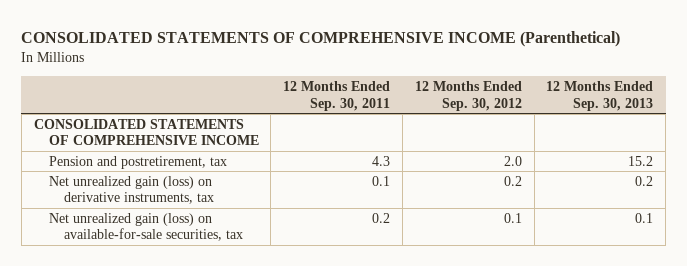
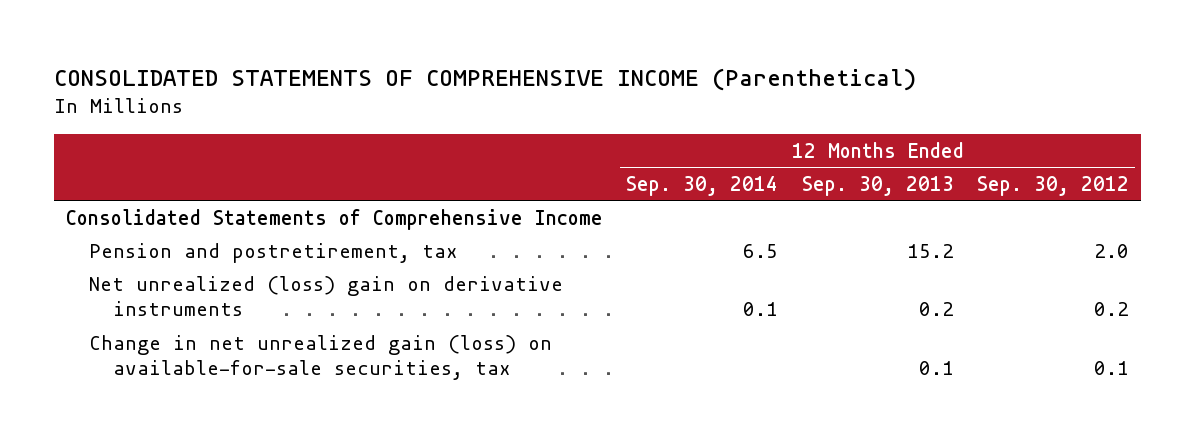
[283,81,391,111] 12 Months Ended Sep. 30, 2011 -> none
none -> [626,175,779,196] Sep. 30, 2014
[33,118,259,146] CONSOLIDATED STATEMENTS OF COMPREHENSIVE INCOME -> [65,208,603,230] Consolidated Statements of Comprehensive Income
[48,175,214,205] Net unrealized gain (loss) on derivative instruments, tax -> [89,275,564,317] Net unrealized (loss) gain on derivative instruments
[48,212,243,242] Net unrealized gain (loss) on available-for-sale securities, tax -> [89,334,553,381] Change in net unrealized gain (loss) on available-for-sale securities, tax

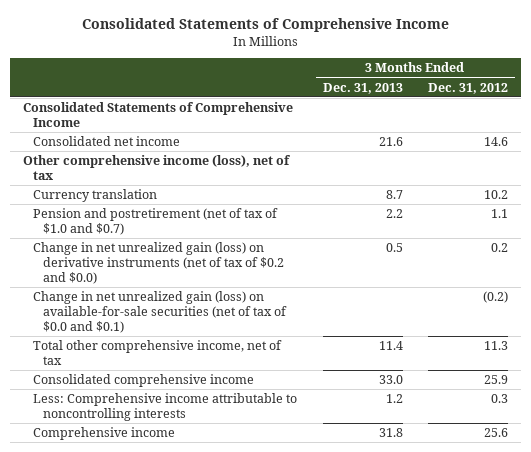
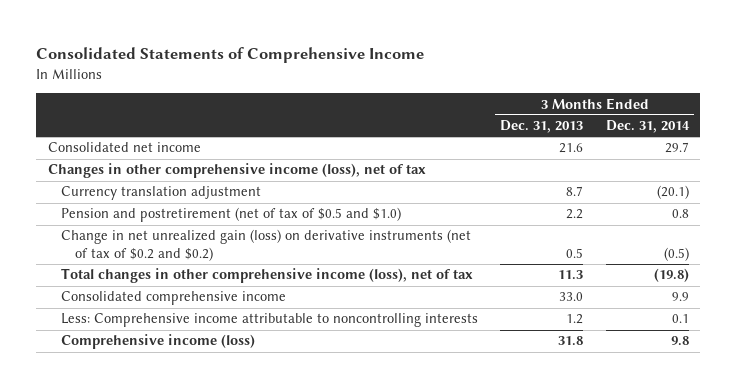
[428,82,509,94] Dec. 31, 2012 -> none
none -> [605,120,690,134] Dec. 31, 2014
[22,102,293,127] Consolidated Statements of Comprehensive Income -> none
[32,291,287,333] Change in net unrealized gain (loss) on available-for-sale securities (net of tax of $0.0 and $0.1) -> none
[22,155,291,180] Other comprehensive income (loss), net of tax -> [47,163,426,179] Changes in other comprehensive income (loss), net of tax
[32,189,157,203] Currency translation -> [61,186,262,201] Currency translation adjustment
[32,208,278,235] Pension and postretirement (net of tax of $1.0 and $0.7) -> [61,207,402,223] Pension and postretirement (net of tax of $0.5 and $1.0)
[32,242,284,284] Change in net unrealized gain (loss) on derivative instruments (net of tax of $0.2 and $0.0) -> [61,229,472,262] Change in net unrealized gain (loss) on derivative instruments (net of tax of $0.2 and $0.2)
[32,340,282,365] Total other comprehensive income, net of tax -> [61,268,474,284] Total changes in other comprehensive income (loss), net of tax
[378,341,403,351] 11.4 -> [558,270,584,281] 11.3
[32,427,175,441] Comprehensive income -> [61,334,256,350] Comprehensive income (loss)

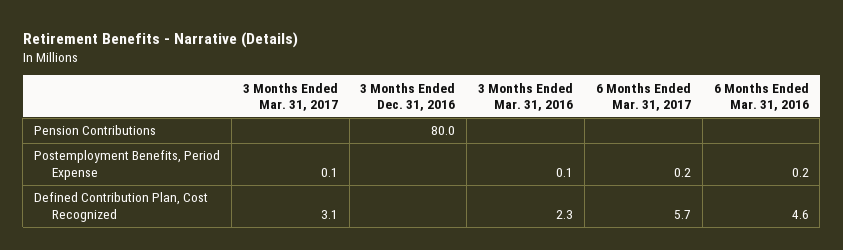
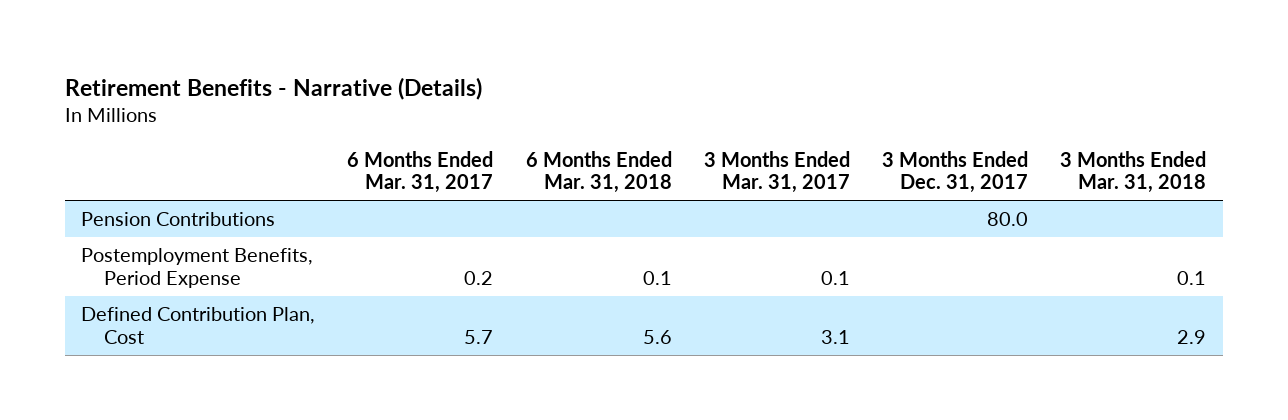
[360,82,456,112] 3 Months Ended Dec. 31, 2016 -> none
[478,82,574,112] 3 Months Ended Mar. 31, 2016 -> none
[713,82,809,112] 6 Months Ended Mar. 31, 2016 -> none
none -> [525,150,672,194] 6 Months Ended Mar. 31, 2018
none -> [882,150,1029,194] 3 Months Ended Dec. 31, 2017
none -> [1060,150,1207,194] 3 Months Ended Mar. 31, 2018
[34,192,209,222] Defined Contribution Plan, Cost Recognized -> [81,307,316,344] Defined Contribution Plan, Cost

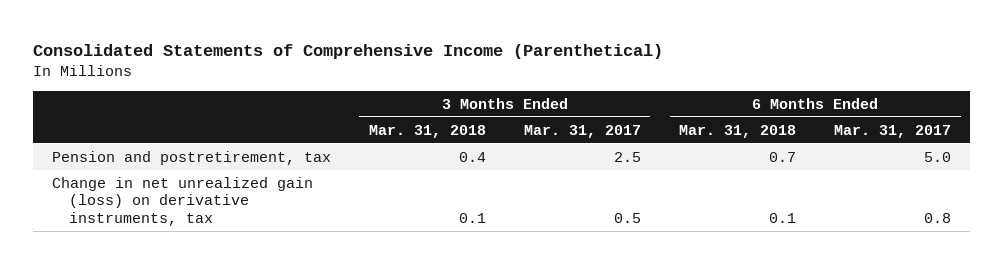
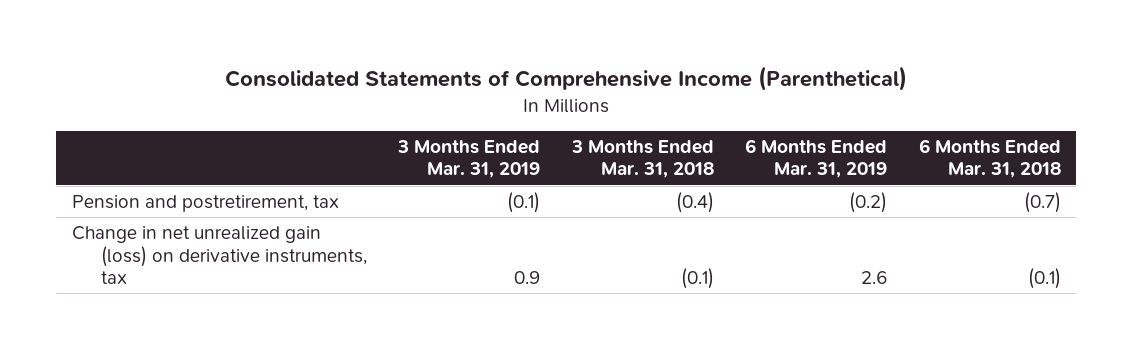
[523,124,641,138] Mar. 31, 2017 -> none
[834,124,952,138] Mar. 31, 2017 -> none
none -> [397,139,541,179] 3 Months Ended Mar. 31, 2019
none -> [745,138,888,179] 6 Months Ended Mar. 31, 2019
[458,151,486,162] 0.4 -> [675,192,714,214] (0.4)
[769,151,797,162] 0.7 -> [1023,192,1061,214] (0.7)
[458,212,486,223] 0.1 -> [680,268,714,290] (0.1)
[769,212,797,223] 0.1 -> [1027,268,1061,290] (0.1)

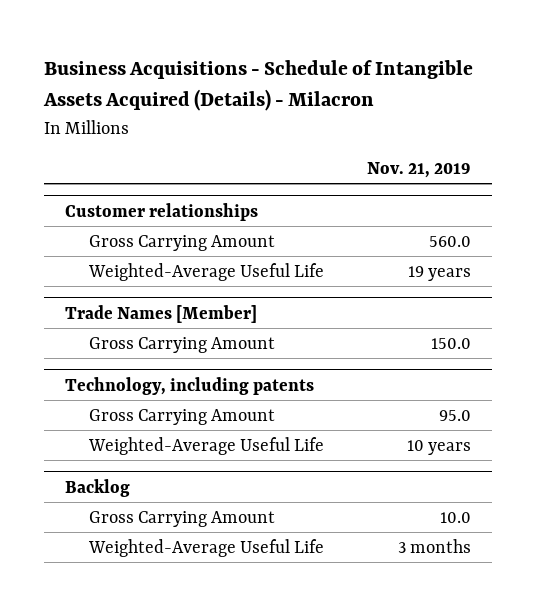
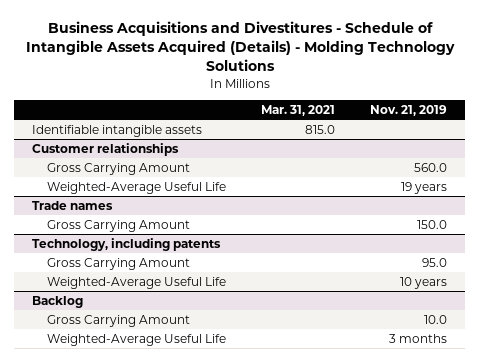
[42,60,473,112] Business Acquisitions - Schedule of Intangible Assets Acquired (Details) - Milacron -> [25,21,455,72] Business Acquisitions and Divestitures - Schedule of Intangible Assets Acquired (Details) - Molding Technology Solutions
none -> [261,105,336,117] Mar. 31, 2021
none -> [32,124,203,137] Identifiable intangible assets
[65,304,258,323] Trade Names [Member] -> [32,200,114,210] Trade names

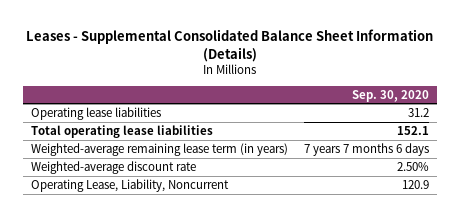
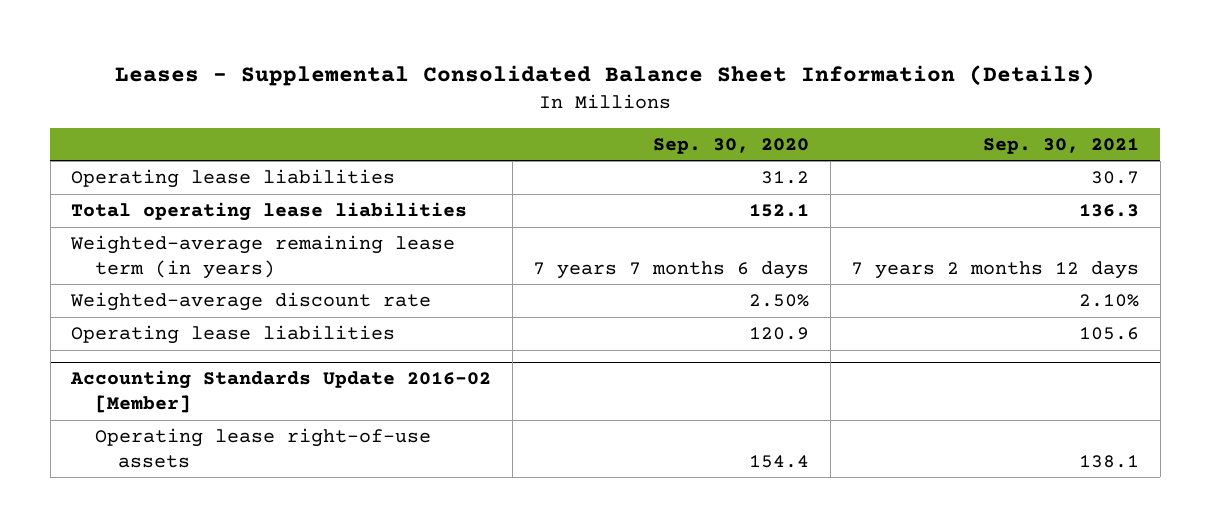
none -> [983,137,1140,154] Sep. 30, 2021
[30,179,229,193] Operating Lease, Liability, Noncurrent -> [71,325,396,345] Operating lease liabilities
none -> [70,370,492,414] Accounting Standards Update 2016-02 [Member]
none -> [94,428,431,468] Operating lease right-of-use assets

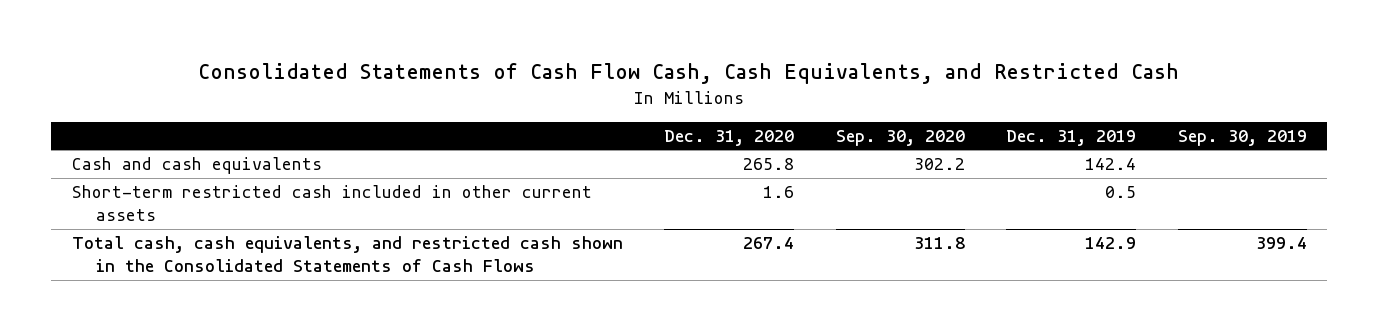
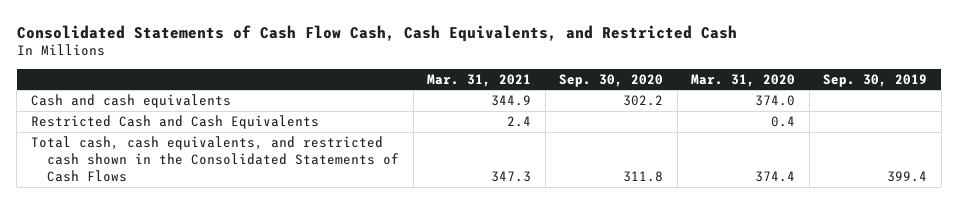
[664,129,795,146] Dec. 31, 2020 -> none
[1006,129,1137,146] Dec. 31, 2019 -> none
none -> [427,73,532,87] Mar. 31, 2021
none -> [691,73,796,87] Mar. 31, 2020
[71,185,592,222] Short-term restricted cash included in other current assets -> [30,114,319,129] Restricted Cash and Cash Equivalents

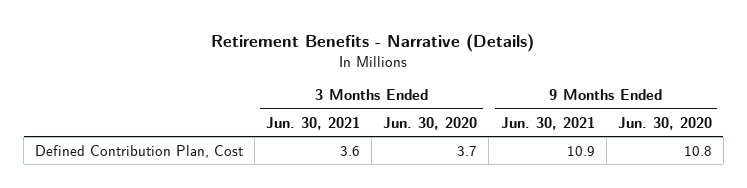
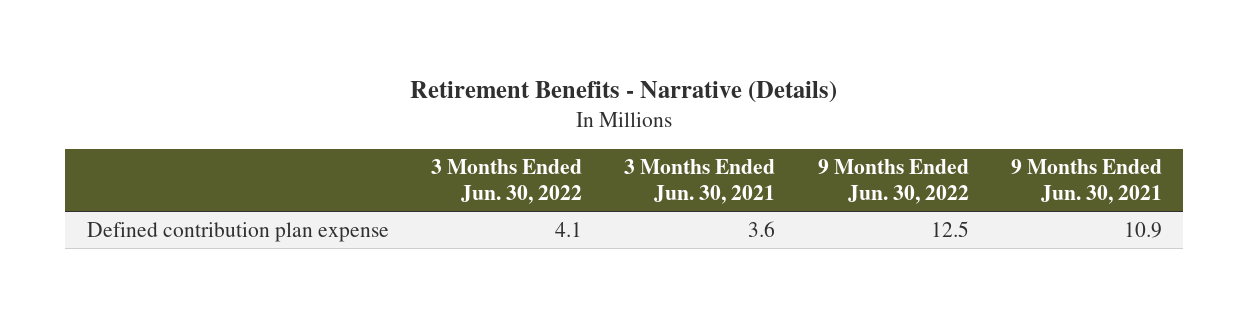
[383,116,478,130] Jun. 30, 2020 -> none
[617,116,712,130] Jun. 30, 2020 -> none
none -> [430,158,582,205] 3 Months Ended Jun. 30, 2022
none -> [817,158,969,205] 9 Months Ended Jun. 30, 2022
[35,144,244,158] Defined Contribution Plan, Cost -> [86,222,389,243] Defined contribution plan expense

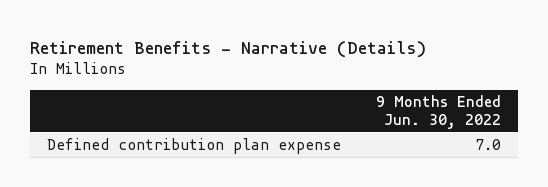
[430,158,582,205] 3 Months Ended Jun. 30, 2022 -> none
[624,158,776,205] 3 Months Ended Jun. 30, 2021 -> none
[1010,158,1162,205] 9 Months Ended Jun. 30, 2021 -> none
[930,221,969,238] 12.5 -> [475,139,502,151] 7.0

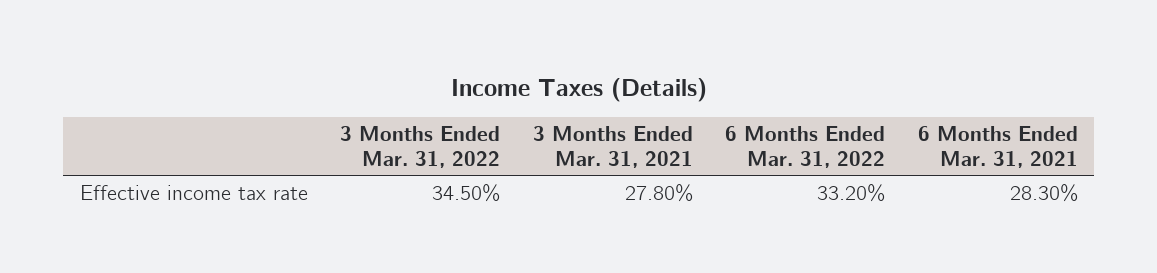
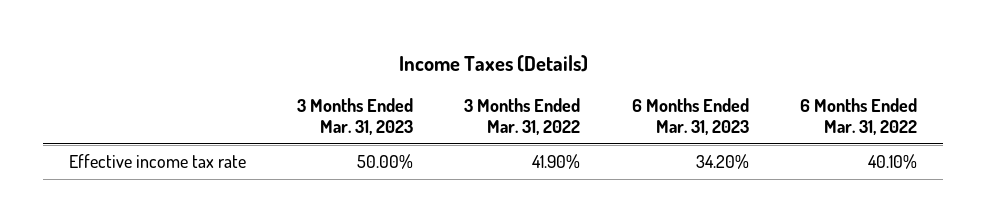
[532,125,693,168] 3 Months Ended Mar. 31, 2021 -> none
[917,125,1078,168] 6 Months Ended Mar. 31, 2021 -> none
none -> [296,97,413,136] 3 Months Ended Mar. 31, 2023
none -> [631,97,749,136] 6 Months Ended Mar. 31, 2023
[432,184,501,203] 34.50% -> [532,154,581,170] 41.90%
[817,184,886,203] 33.20% -> [868,154,918,170] 40.10%

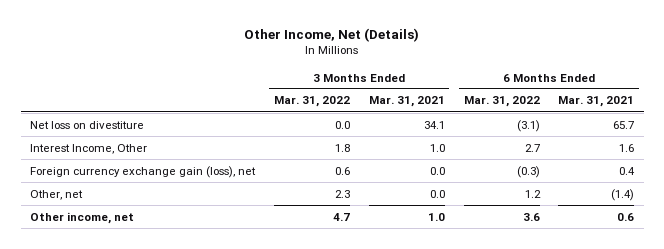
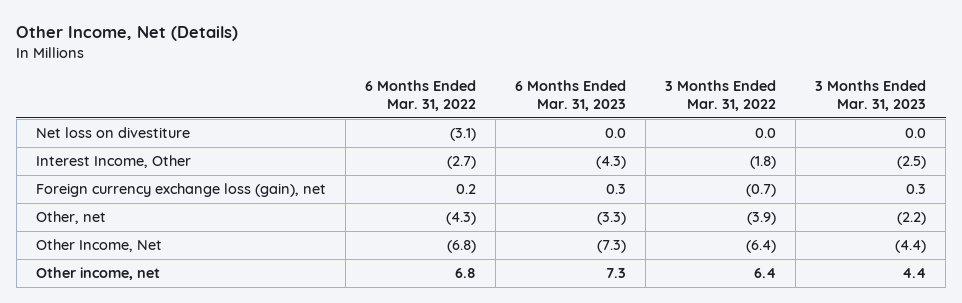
[368,96,445,108] Mar. 31, 2021 -> none
[558,96,635,108] Mar. 31, 2021 -> none
none -> [514,80,626,111] 6 Months Ended Mar. 31, 2023
none -> [815,80,927,111] 3 Months Ended Mar. 31, 2023
[334,143,350,152] 1.8 -> [750,155,777,169] (1.8)
[524,143,540,152] 2.7 -> [446,155,476,169] (2.7)
[30,165,257,178] Foreign currency exchange gain (loss), net -> [35,182,326,197] Foreign currency exchange loss (gain), net
[334,166,350,175] 0.6 -> [746,183,777,197] (0.7)
[516,165,540,178] (0.3) -> [455,183,476,194] 0.2
[334,189,350,198] 2.3 -> [747,211,777,225] (3.9)
[524,189,541,198] 1.2 -> [445,211,476,225] (4.3)
none -> [35,238,162,252] Other Income, Net
[332,212,350,221] 4.7 -> [754,267,777,278] 6.4
[522,212,540,221] 3.6 -> [454,267,476,278] 6.8

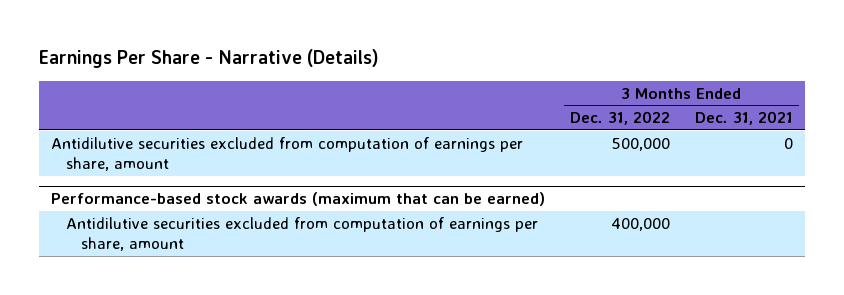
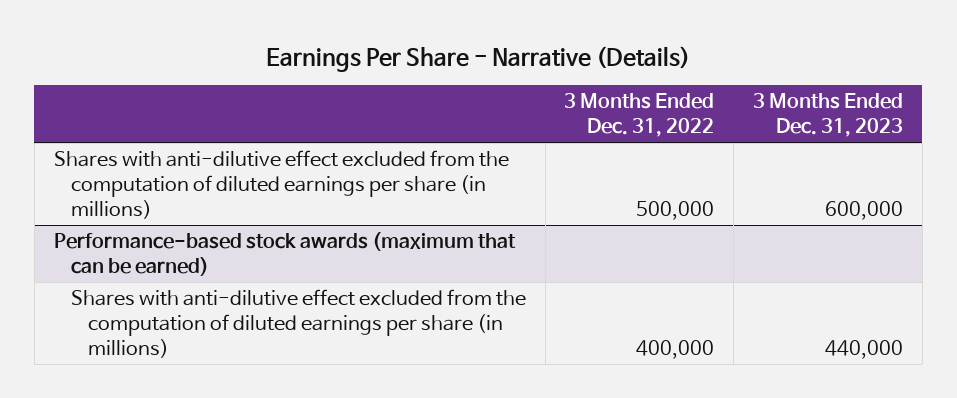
[694,111,793,126] Dec. 31, 2021 -> none
none -> [752,93,903,138] 3 Months Ended Dec. 31, 2023
[50,136,523,172] Antidilutive securities excluded from computation of earnings per share, amount -> [53,150,509,220] Shares with anti-dilutive effect excluded from the computation of diluted earnings per share (in millions)
[65,216,538,252] Antidilutive securities excluded from computation of earnings per share, amount -> [70,289,526,359] Shares with anti-dilutive effect excluded from the computation of diluted earnings per share (in millions)

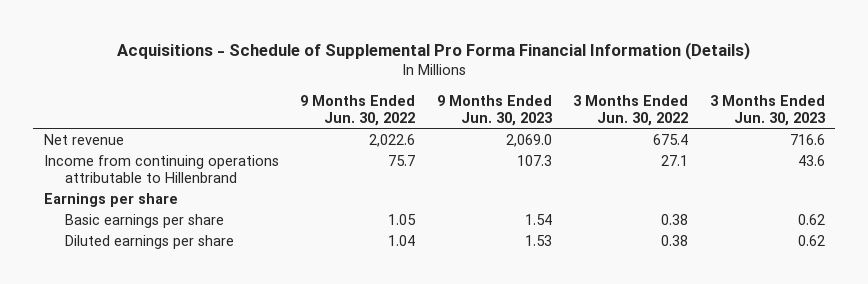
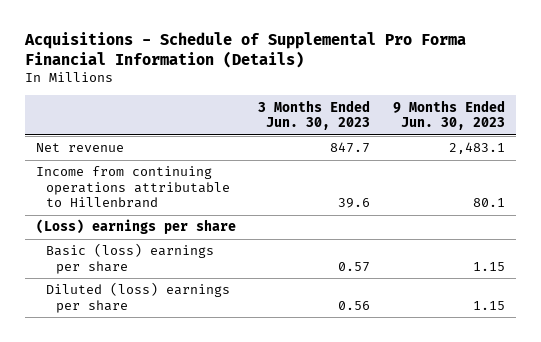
[300,94,416,126] 9 Months Ended Jun. 30, 2022 -> none
[573,94,689,126] 3 Months Ended Jun. 30, 2022 -> none
[505,133,552,147] 2,069.0 -> [448,142,505,155] 2,483.1
[789,133,825,145] 716.6 -> [330,142,371,154] 847.7
[516,154,552,166] 107.3 -> [472,198,505,208] 80.1
[797,154,825,166] 43.6 -> [338,198,371,209] 39.6
[43,192,178,207] Earnings per share -> [36,219,237,235] (Loss) earnings per share
[65,213,225,228] Basic earnings per share -> [46,243,215,274] Basic (loss) earnings per share
[524,213,552,225] 1.54 -> [472,261,505,271] 1.15
[797,213,825,225] 0.62 -> [338,261,371,272] 0.57
[65,234,235,249] Diluted earnings per share -> [46,282,231,313] Diluted (loss) earnings per share
[524,234,552,246] 1.53 -> [472,300,505,310] 1.15
[797,234,825,246] 0.62 -> [338,300,371,310] 0.56

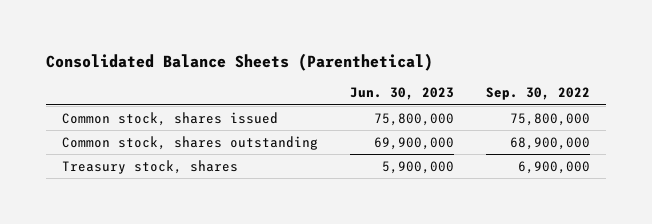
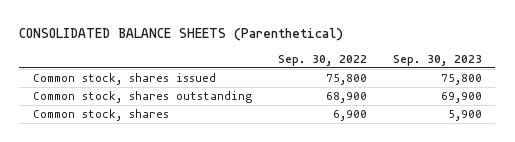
[45,52,433,71] Consolidated Balance Sheets (Parenthetical) -> [19,27,344,41] CONSOLIDATED BALANCE SHEETS (Parenthetical)
[349,87,454,101] Jun. 30, 2023 -> none
none -> [393,54,483,66] Sep. 30, 2023
[510,112,591,126] 75,800,000 -> [325,74,367,86] 75,800
[510,136,591,150] 68,900,000 -> [325,92,367,104] 68,900
[61,159,238,174] Treasury stock, shares -> [32,109,169,122] Common stock, shares
[518,160,591,174] 6,900,000 -> [332,110,367,122] 6,900

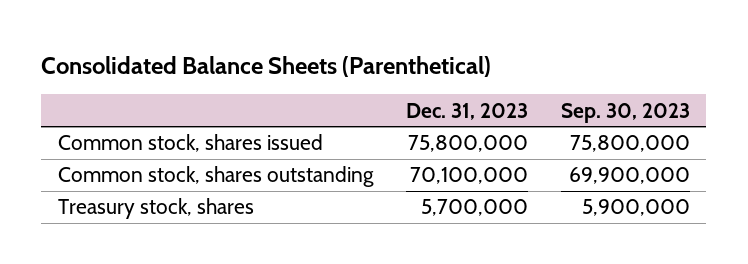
[19,27,344,41] CONSOLIDATED BALANCE SHEETS (Parenthetical) -> [41,55,492,77] Consolidated Balance Sheets (Parenthetical)
[277,54,367,66] Sep. 30, 2022 -> none
none -> [405,102,528,120] Dec. 31, 2023
[441,74,483,86] 75,800 -> [569,135,690,153] 75,800,000
[441,92,483,104] 69,900 -> [568,167,690,185] 69,900,000
[32,109,169,122] Common stock, shares -> [57,198,254,220] Treasury stock, shares
[448,110,483,122] 5,900 -> [581,199,690,217] 5,900,000

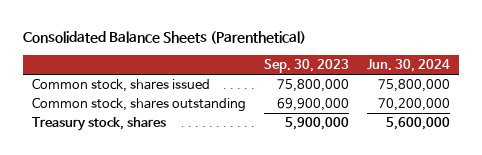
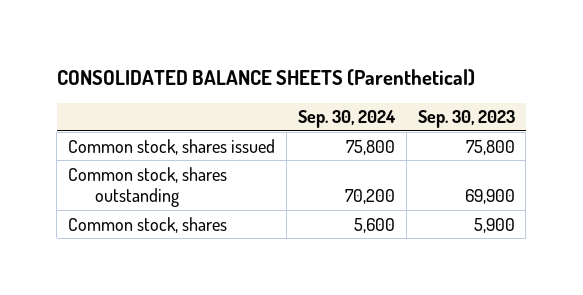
[23,31,307,45] Consolidated Balance Sheets (Parenthetical) -> [56,68,475,86] CONSOLIDATED BALANCE SHEETS (Parenthetical)
[366,58,450,72] Jun. 30, 2024 -> none
none -> [297,110,396,129] Sep. 30, 2024
[277,79,350,93] 75,800,000 -> [465,139,515,155] 75,800
[277,98,350,112] 69,900,000 -> [464,189,515,205] 69,900
[32,117,167,132] Treasury stock, shares -> [68,216,228,233] Common stock, shares
[285,117,350,131] 5,900,000 -> [473,217,515,233] 5,900

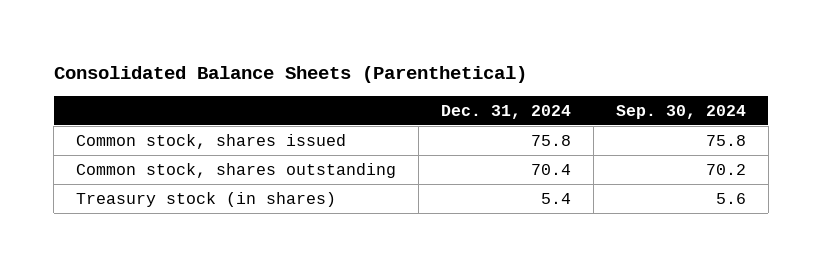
[56,68,475,86] CONSOLIDATED BALANCE SHEETS (Parenthetical) -> [53,66,527,84] Consolidated Balance Sheets (Parenthetical)
[417,110,515,129] Sep. 30, 2023 -> none
none -> [440,104,571,119] Dec. 31, 2024
[345,139,395,155] 75,800 -> [705,134,746,146] 75.8
[344,189,395,205] 70,200 -> [705,163,746,175] 70.2
[68,216,228,233] Common stock, shares -> [76,191,337,207] Treasury stock (in shares)
[353,217,395,233] 5,600 -> [715,192,746,204] 5.6

